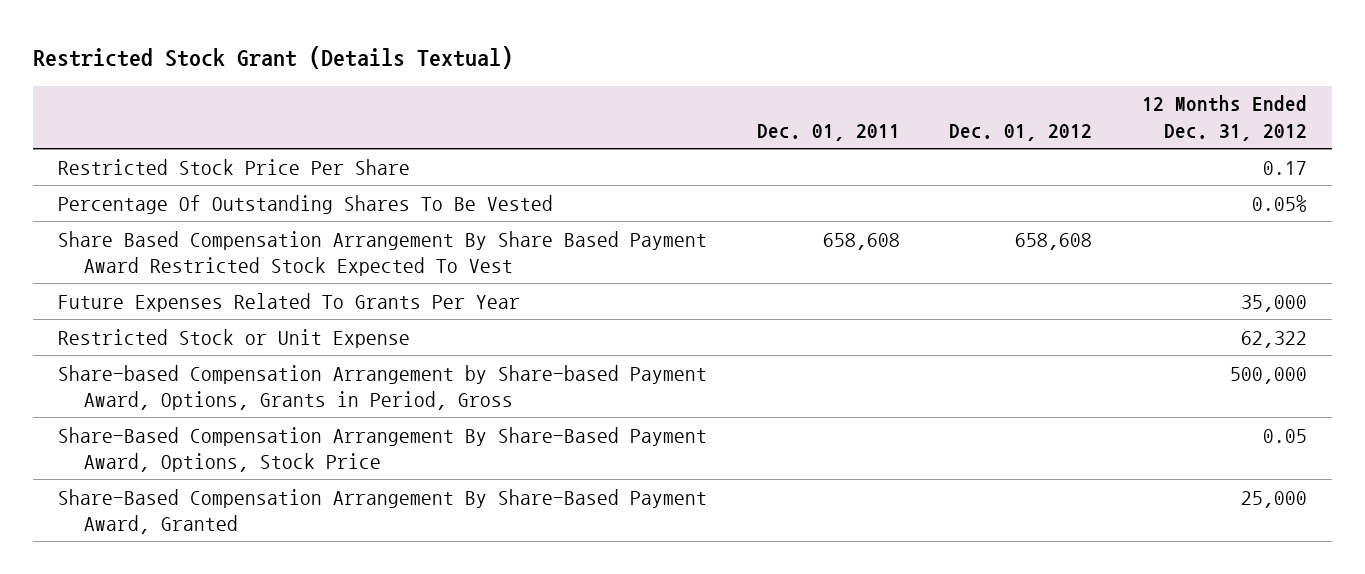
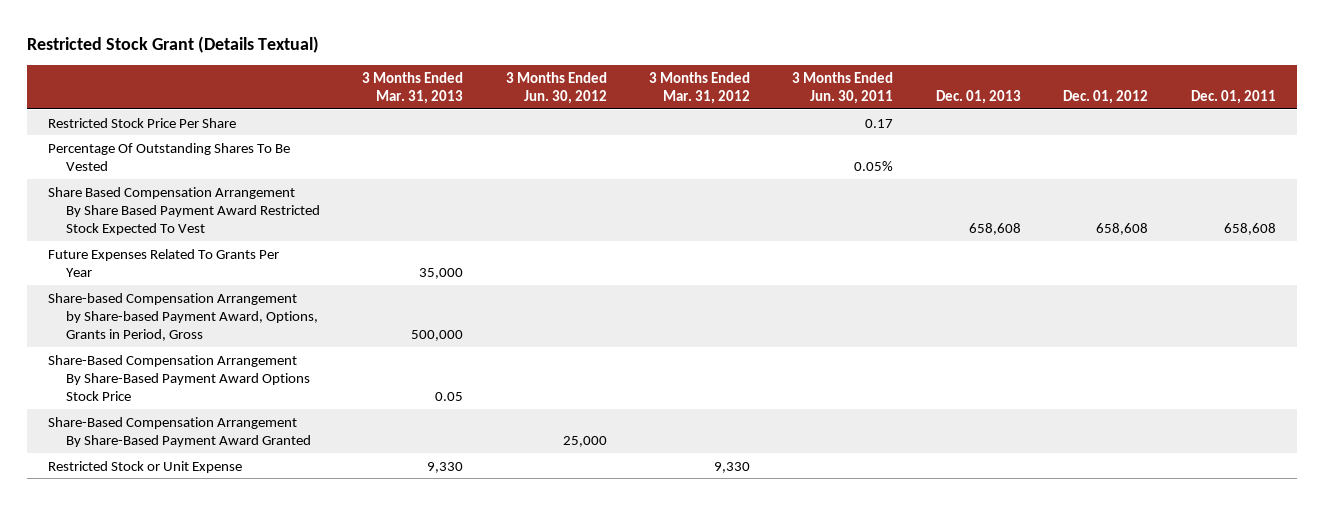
[1142,95,1308,141] 12 Months Ended Dec. 31, 2012 -> none
none -> [362,71,464,104] 3 Months Ended Mar. 31, 2013
none -> [505,71,607,104] 3 Months Ended Jun. 30, 2012
none -> [648,71,750,104] 3 Months Ended Mar. 31, 2012
none -> [792,71,894,104] 3 Months Ended Jun. 30, 2011
none -> [935,89,1021,104] Dec. 01, 2013
[57,426,707,472] Share-Based Compensation Arrangement By Share-Based Payment Award, Options, Stock Price -> [47,354,310,402] Share-Based Compensation Arrangement By Share-Based Payment Award Options Stock Price
[57,488,707,534] Share-Based Compensation Arrangement By Share-Based Payment Award, Granted -> [47,416,311,447] Share-Based Compensation Arrangement By Share-Based Payment Award Granted
[57,328,410,348] Restricted Stock or Unit Expense -> [47,460,242,473] Restricted Stock or Unit Expense

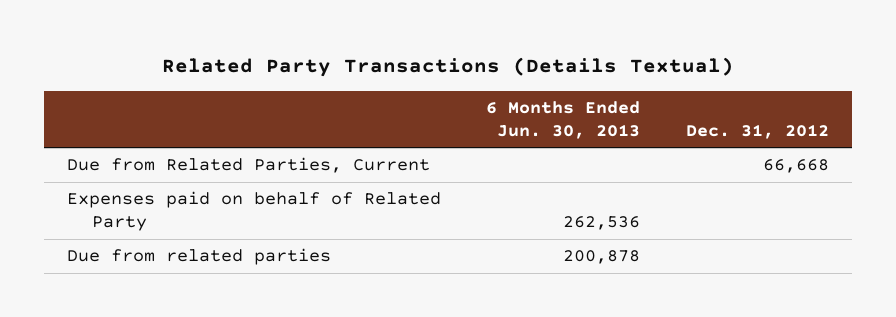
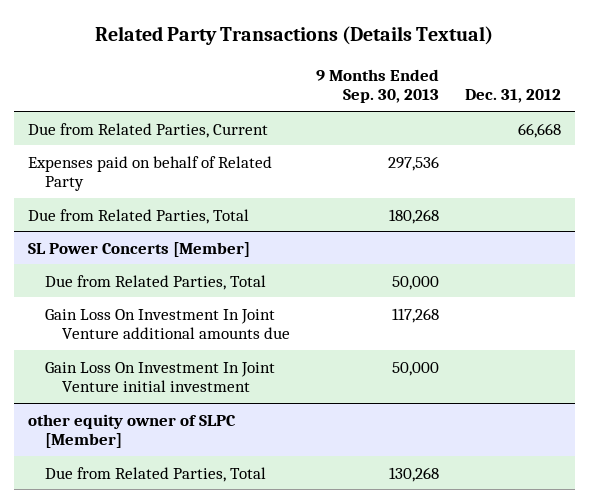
[486,101,641,139] 6 Months Ended Jun. 30, 2013 -> none
none -> [316,68,440,104] 9 Months Ended Sep. 30, 2013
[66,248,331,266] Due from related parties -> [27,208,249,224] Due from Related Parties, Total
none -> [27,241,250,257] SL Power Concerts [Member]
none -> [44,274,266,290] Due from Related Parties, Total
none -> [44,308,290,340] Gain Loss On Investment In Joint Venture additional amounts due
none -> [44,361,275,393] Gain Loss On Investment In Joint Venture initial investment
none -> [27,413,236,449] other equity owner of SLPC [Member]
none -> [44,466,266,482] Due from Related Parties, Total

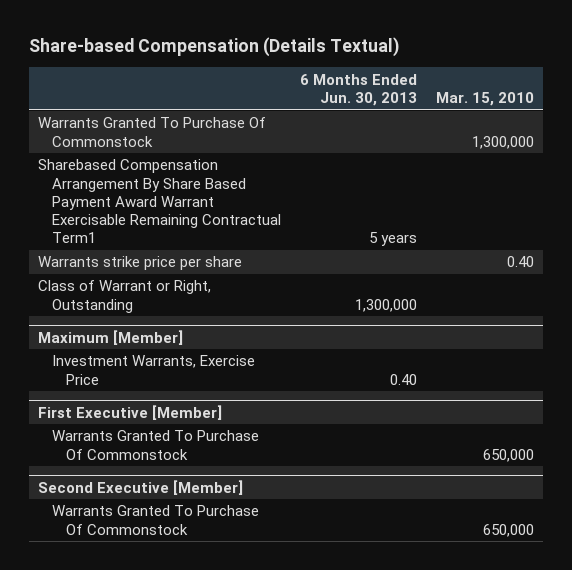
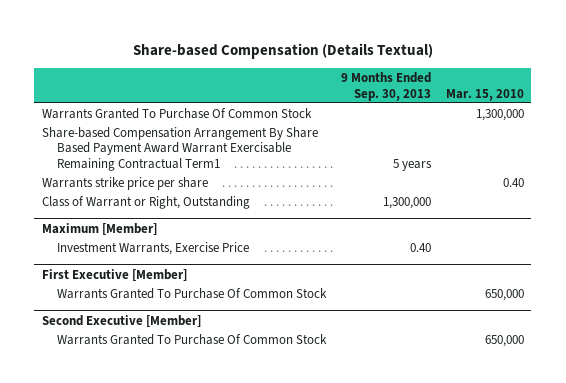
[299,73,417,106] 6 Months Ended Jun. 30, 2013 -> none
none -> [340,72,431,101] 9 Months Ended Sep. 30, 2013
[38,117,267,147] Warrants Granted To Purchase Of Commonstock -> [41,107,312,119] Warrants Granted To Purchase Of Common Stock
[38,159,281,244] Sharebased Compensation Arrangement By Share Based Payment Award Warrant Exercisable Remaining Contractual Term1 -> [41,126,318,171] Share-based Compensation Arrangement By Share Based Payment Award Warrant Exercisable Remaining Contractual Term1
[51,430,259,460] Warrants Granted To Purchase Of Commonstock -> [56,287,327,299] Warrants Granted To Purchase Of Common Stock
[51,505,259,535] Warrants Granted To Purchase Of Commonstock -> [56,333,327,345] Warrants Granted To Purchase Of Common Stock

